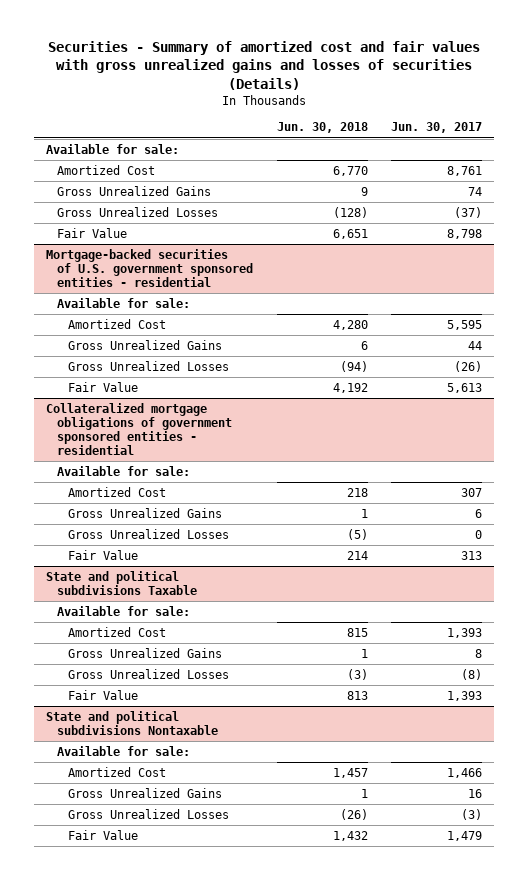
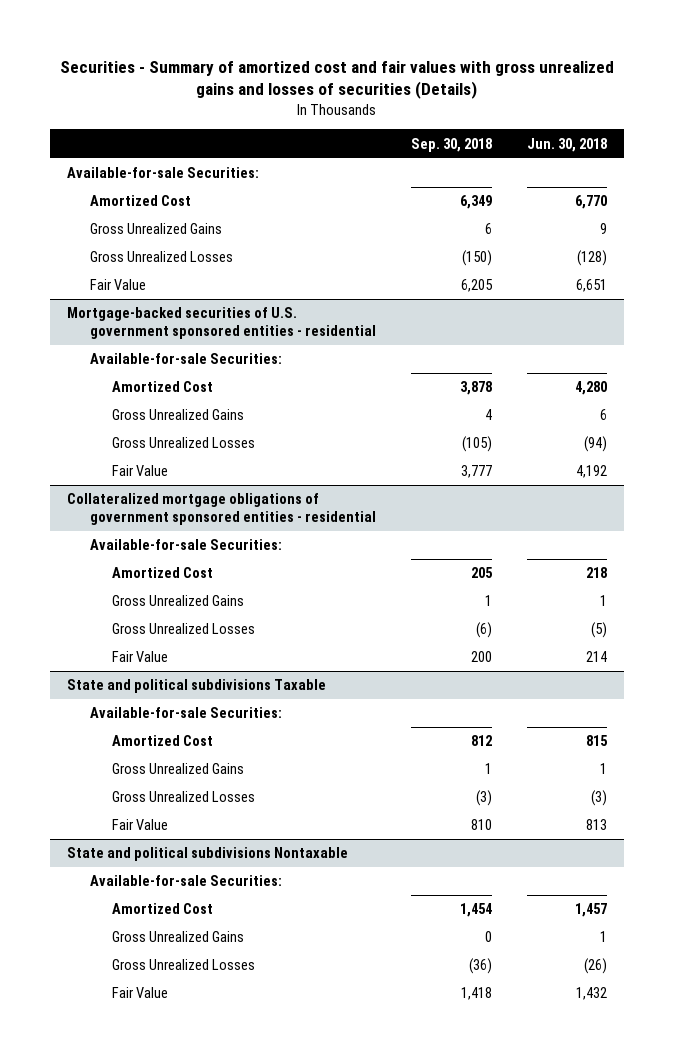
[391,122,483,134] Jun. 30, 2017 -> none
none -> [410,137,492,152] Sep. 30, 2018
[45,143,179,154] Available for sale: -> [67,167,260,179] Available-for-sale Securities:
[56,297,190,308] Available for sale: -> [89,353,282,365] Available-for-sale Securities:
[56,465,190,476] Available for sale: -> [89,539,282,551] Available-for-sale Securities:
[56,605,190,616] Available for sale: -> [89,707,282,719] Available-for-sale Securities:
[56,745,190,756] Available for sale: -> [89,875,282,887] Available-for-sale Securities:

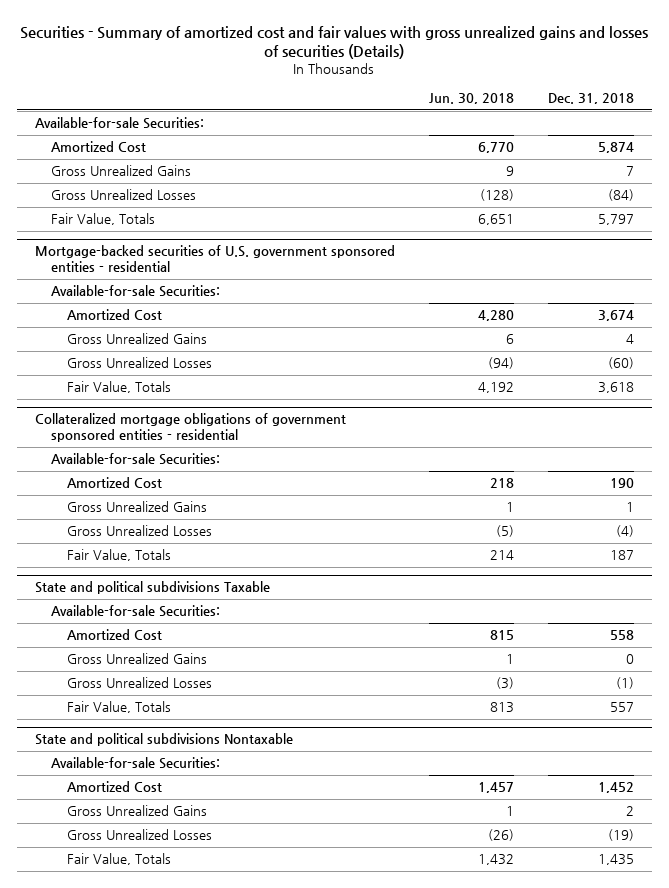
[410,137,492,152] Sep. 30, 2018 -> none
none -> [548,93,635,105] Dec. 31, 2018
[89,279,146,291] Fair Value -> [50,213,155,226] Fair Value, Totals
[112,465,169,477] Fair Value -> [66,381,171,394] Fair Value, Totals
[112,651,169,663] Fair Value -> [66,549,171,562] Fair Value, Totals
[112,819,169,831] Fair Value -> [66,701,171,714] Fair Value, Totals
[112,987,169,999] Fair Value -> [66,853,171,866] Fair Value, Totals

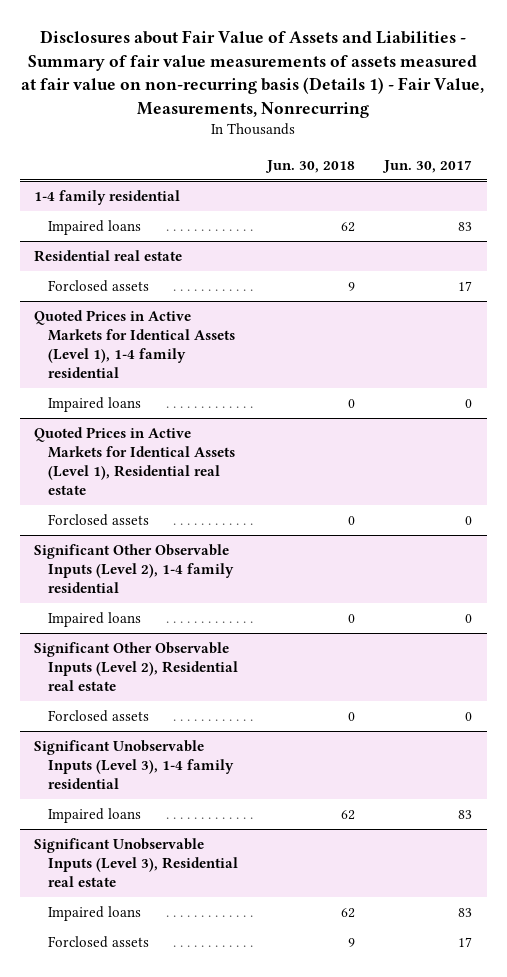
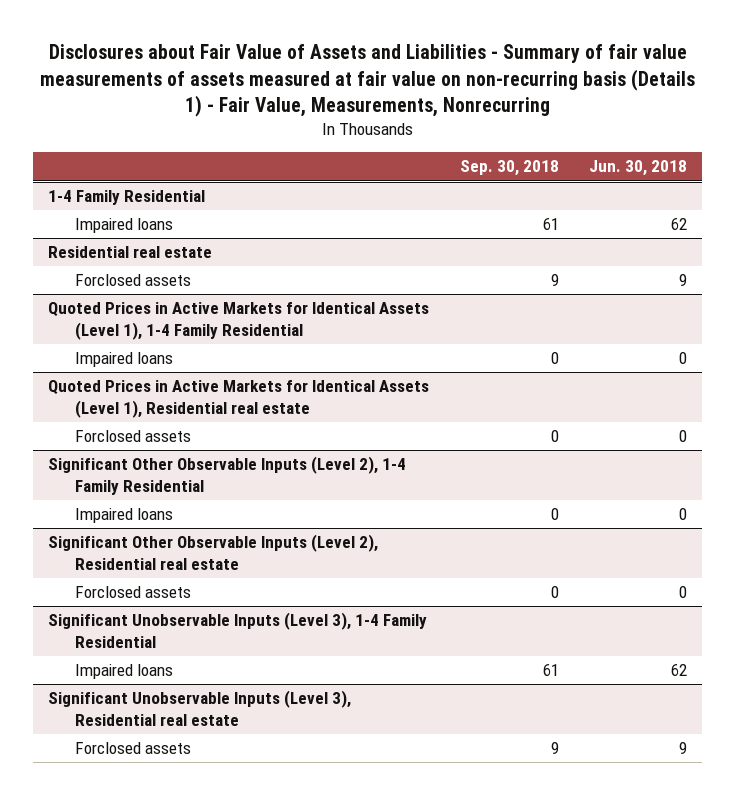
[382,159,473,173] Jun. 30, 2017 -> none
none -> [459,160,559,177] Sep. 30, 2018
[34,190,181,206] 1-4 family residential -> [48,190,206,206] 1-4 Family Residential
[34,310,236,379] Quoted Prices in Active Markets for Identical Assets (Level 1), 1-4 family residential -> [48,302,430,341] Quoted Prices in Active Markets for Identical Assets (Level 1), 1-4 Family Residential
[34,544,235,594] Significant Other Observable Inputs (Level 2), 1-4 family residential -> [48,456,407,496] Significant Other Observable Inputs (Level 2), 1-4 Family Residential
[34,740,235,790] Significant Unobservable Inputs (Level 3), 1-4 family residential -> [48,612,428,649] Significant Unobservable Inputs (Level 3), 1-4 Family Residential
[48,906,142,922] Impaired loans -> none

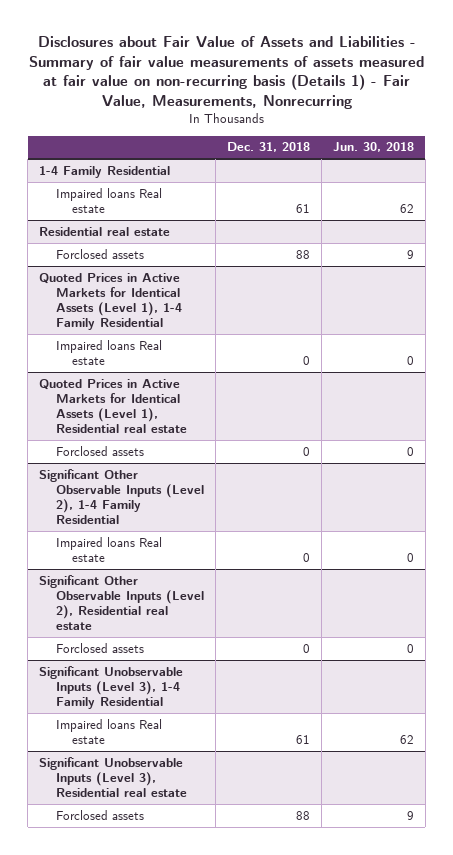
[459,160,559,177] Sep. 30, 2018 -> none
none -> [226,142,310,153] Dec. 31, 2018
[75,218,174,234] Impaired loans -> [55,187,162,213] Impaired loans Real estate
[75,352,174,368] Impaired loans -> [55,339,162,365] Impaired loans Real estate
[75,508,174,524] Impaired loans -> [55,536,162,562] Impaired loans Real estate
[75,664,174,680] Impaired loans -> [55,718,162,744] Impaired loans Real estate

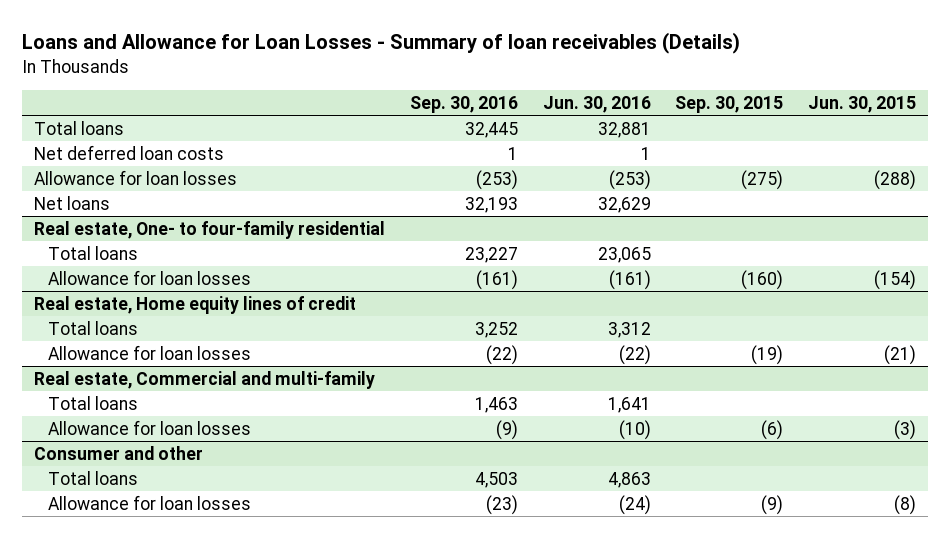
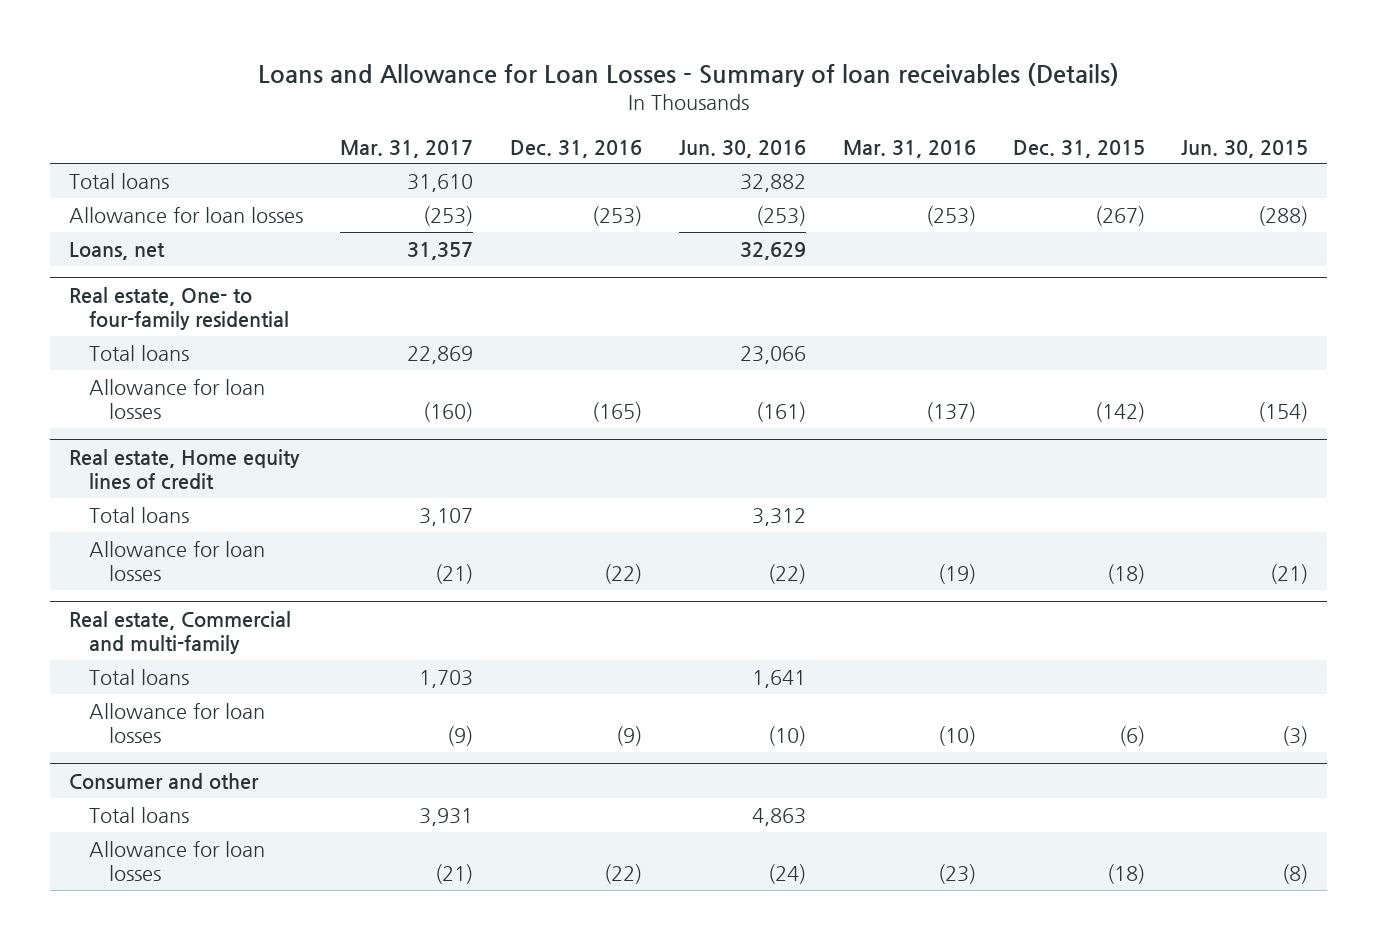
[409,95,518,113] Sep. 30, 2016 -> none
[675,95,784,113] Sep. 30, 2015 -> none
none -> [339,139,473,158] Mar. 31, 2017
none -> [509,139,642,158] Dec. 31, 2016
none -> [842,139,976,158] Mar. 31, 2016
none -> [1012,139,1145,158] Dec. 31, 2015
[34,144,225,160] Net deferred loan costs -> none
[597,121,651,138] 32,881 -> [739,174,806,193] 32,882
[34,195,111,210] Net loans -> [68,242,165,261] Loans, net
[597,246,651,263] 23,065 -> [739,346,806,365] 23,066

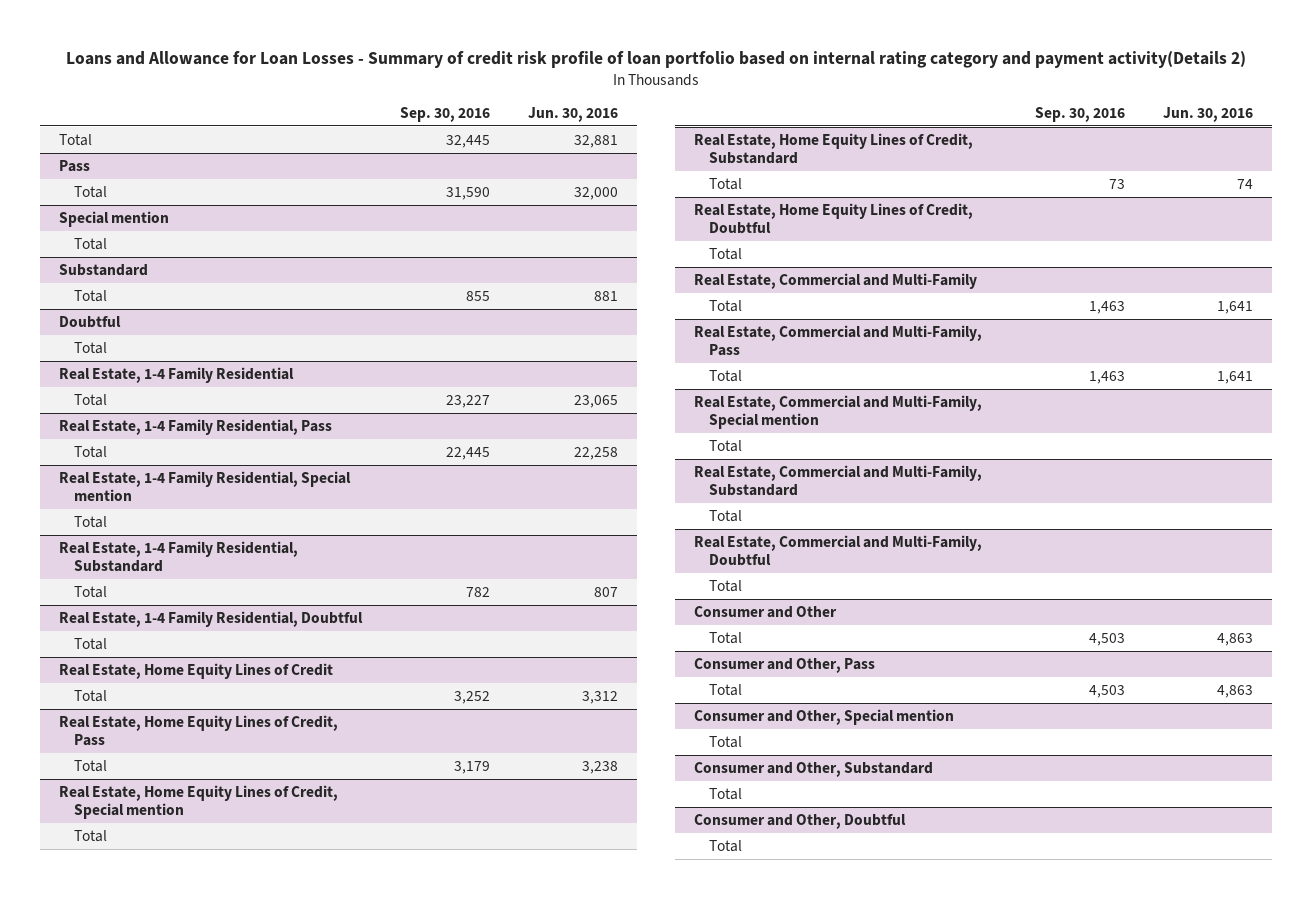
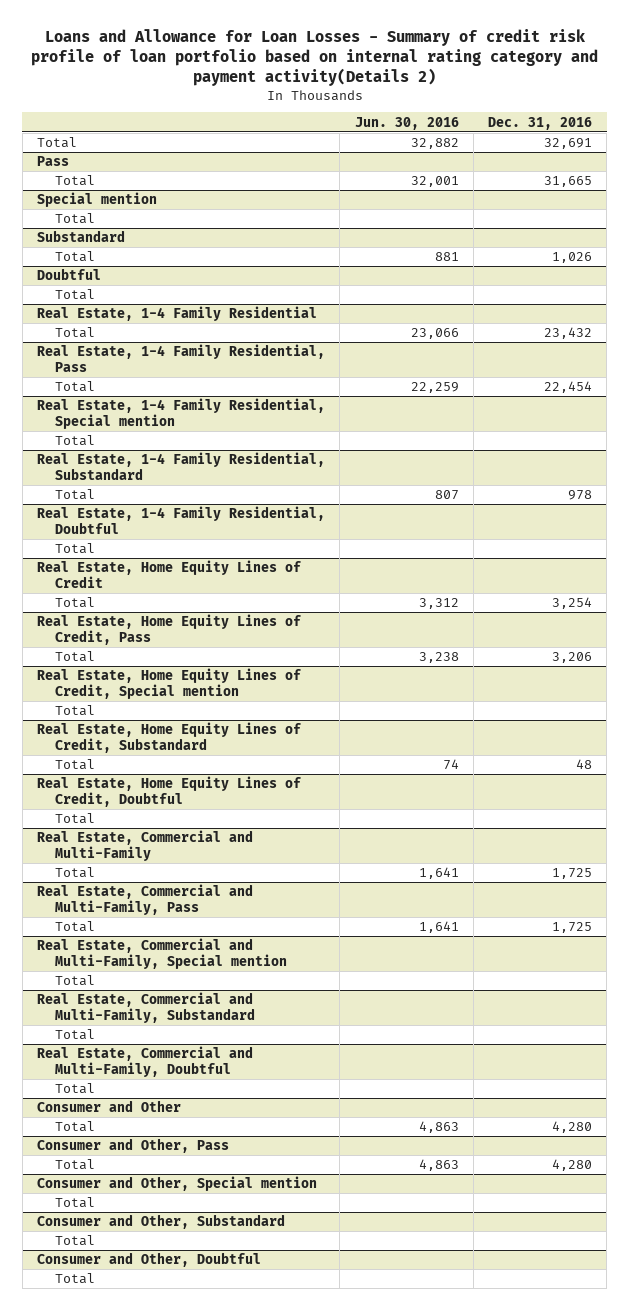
[400,106,491,122] Sep. 30, 2016 -> none
none -> [488,116,593,130] Dec. 31, 2016
[574,134,619,148] 32,881 -> [410,138,459,150] 32,882
[574,186,619,200] 32,000 -> [410,176,459,188] 32,001
[574,394,619,408] 23,065 -> [410,328,459,340] 23,066
[574,446,619,460] 22,258 -> [410,382,459,394] 22,259

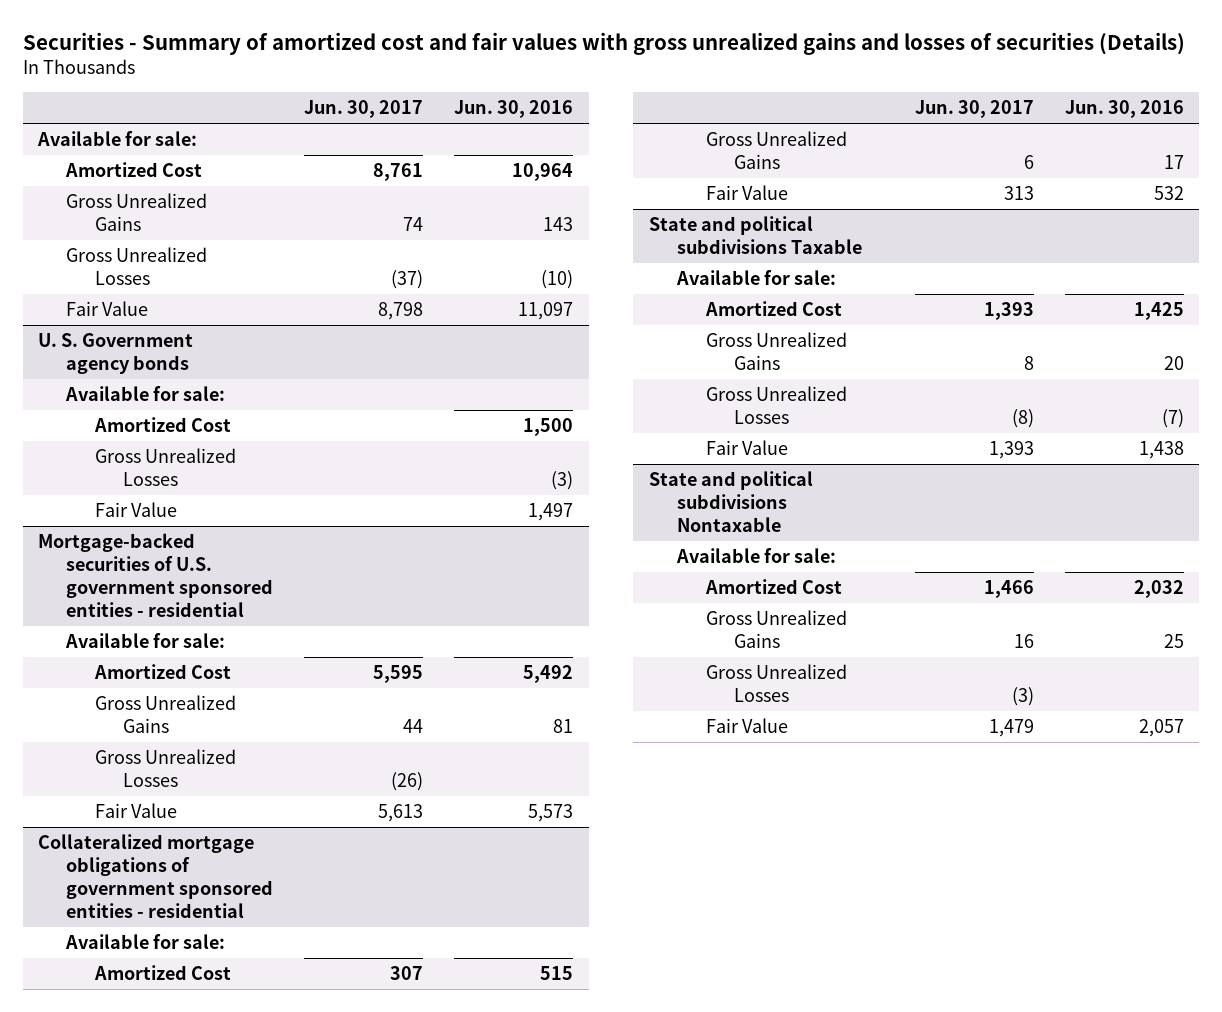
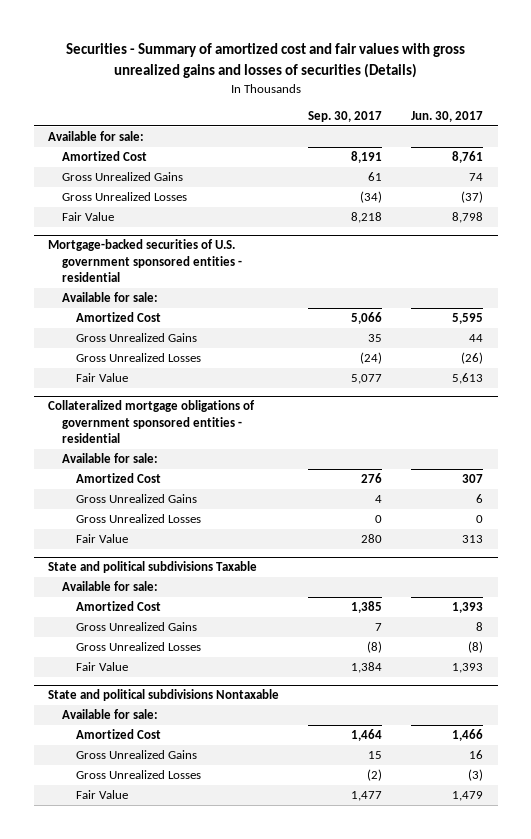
[454,100,574,119] Jun. 30, 2016 -> none
none -> [308,111,383,123] Sep. 30, 2017
[37,332,193,374] U. S. Government agency bonds -> none
[65,385,226,401] Available for sale: -> none
[93,416,231,432] Amortized Cost -> none
[94,447,236,486] Gross Unrealized Losses -> none
[94,501,177,517] Fair Value -> none
none -> [75,514,201,524] Gross Unrealized Losses

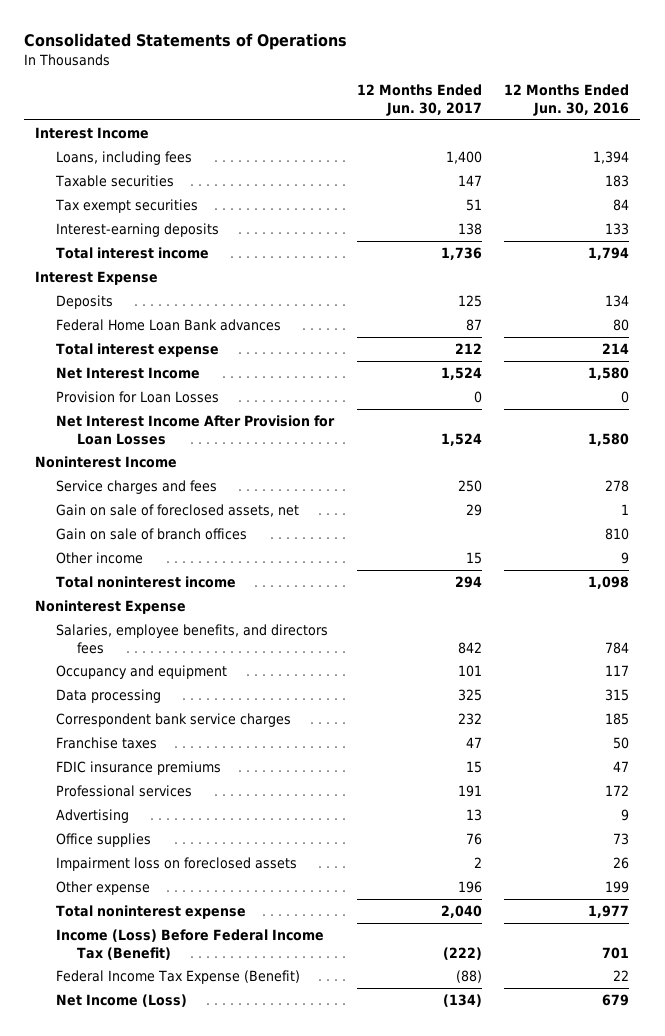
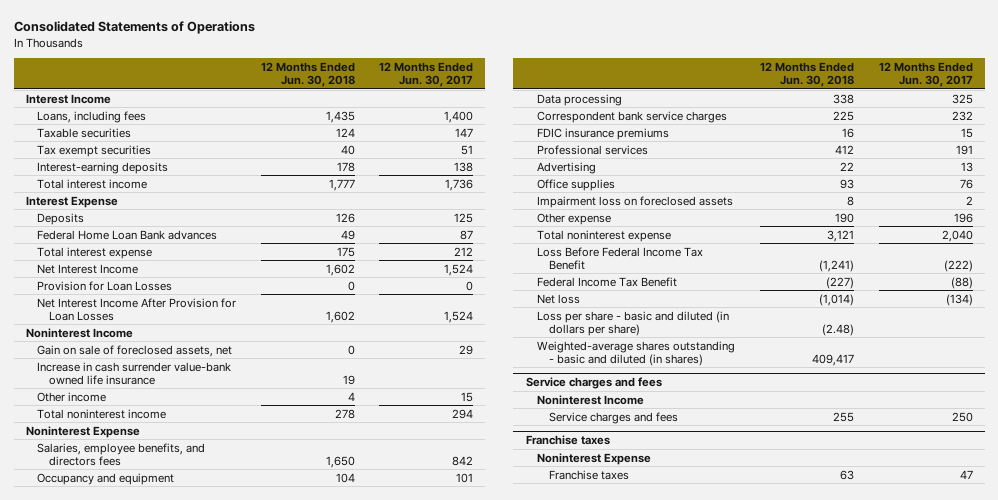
[504,84,630,117] 12 Months Ended Jun. 30, 2016 -> none
none -> [260,61,355,88] 12 Months Ended Jun. 30, 2018
[56,479,218,494] Service charges and fees -> none
[56,527,248,540] Gain on sale of branch offices -> none
none -> [37,361,232,385] Increase in cash surrender value-bank owned life insurance
[56,736,158,749] Franchise taxes -> none
[56,928,325,960] Income (Loss) Before Federal Income Tax (Benefit) -> [537,246,704,270] Loss Before Federal Income Tax Benefit
[56,969,301,984] Federal Income Tax Expense (Benefit) -> [537,276,678,287] Federal Income Tax Benefit
[56,993,188,1007] Net Income (Loss) -> [537,293,581,304] Net loss
none -> [537,310,730,336] Loss per share - basic and diluted (in dollars per share)
none -> [537,340,736,366] Weighted-average shares outstanding - basic and diluted (in shares)
none -> [525,377,662,390] Service charges and fees
none -> [537,394,645,405] Noninterest Income
none -> [548,411,678,424] Service charges and fees
none -> [525,435,610,446] Franchise taxes
none -> [537,452,652,465] Noninterest Expense
none -> [548,469,629,480] Franchise taxes

